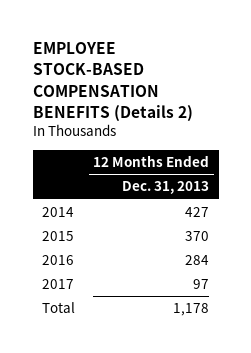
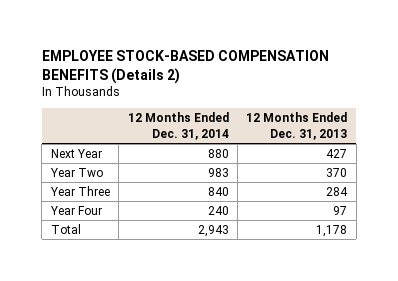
none -> [127,112,229,140] 12 Months Ended Dec. 31, 2014
[41,207,74,218] 2014 -> [50,149,102,159] Next Year
[41,231,74,242] 2015 -> [49,168,103,178] Year Two
[41,255,74,266] 2016 -> [49,186,110,197] Year Three
[41,279,74,290] 2017 -> [49,206,102,216] Year Four

